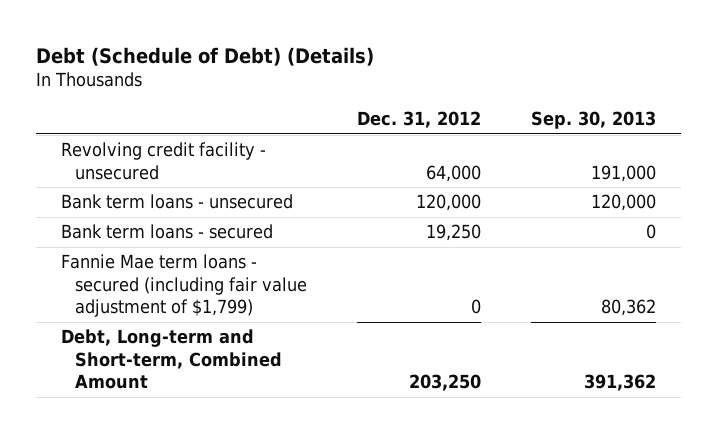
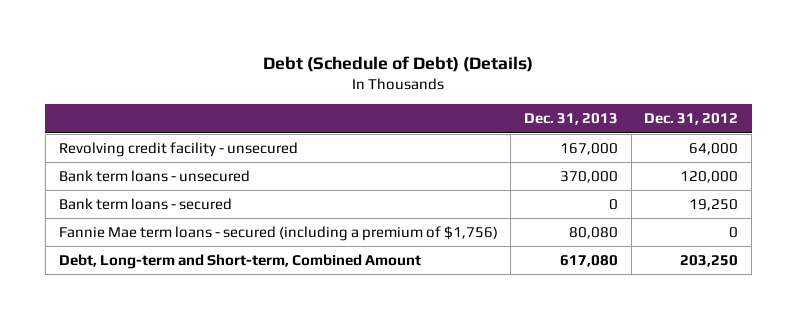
[531,111,657,130] Sep. 30, 2013 -> none
none -> [523,113,618,126] Dec. 31, 2013
[61,254,307,317] Fannie Mae term loans - secured (including fair value adjustment of $1,799) -> [58,226,498,242] Fannie Mae term loans - secured (including a premium of $1,756)

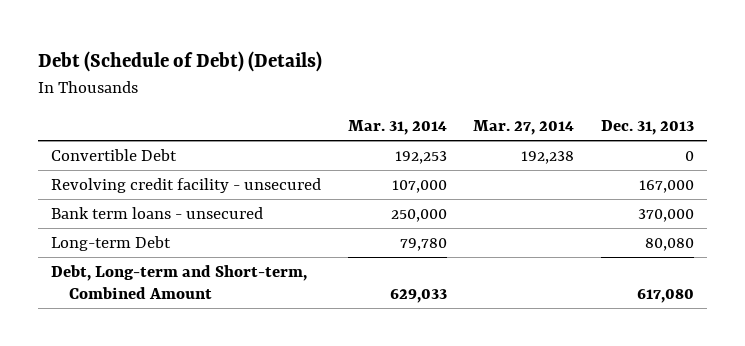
[644,113,739,126] Dec. 31, 2012 -> none
none -> [347,120,447,136] Mar. 31, 2014
none -> [473,120,575,136] Mar. 27, 2014
none -> [51,148,178,161] Convertible Debt
[58,198,232,211] Bank term loans - secured -> none
[58,226,498,242] Fannie Mae term loans - secured (including a premium of $1,756) -> [51,235,172,251] Long-term Debt

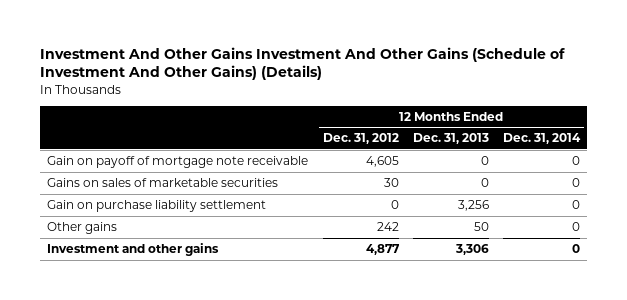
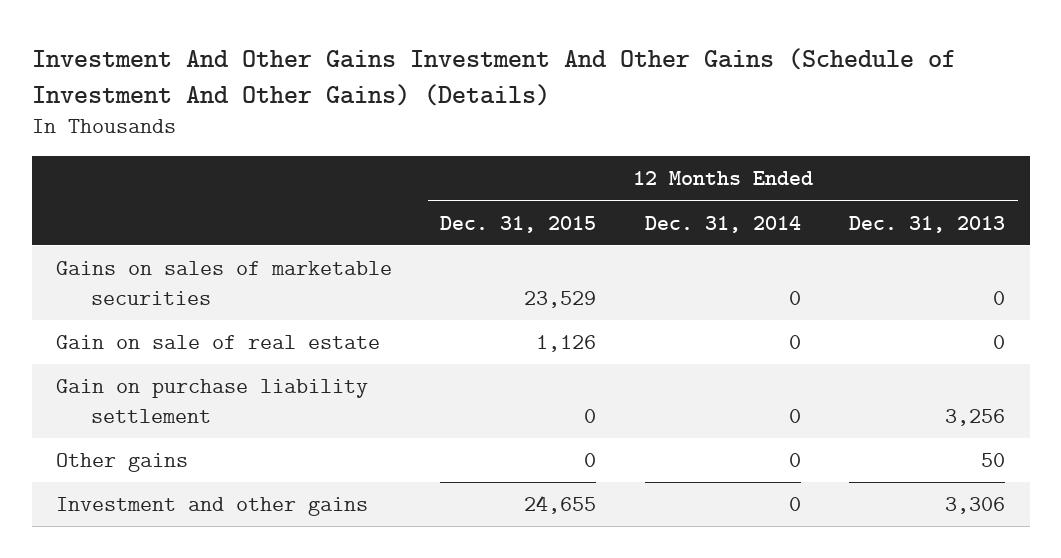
[322,133,399,145] Dec. 31, 2012 -> none
none -> [440,215,597,233] Dec. 31, 2015
[47,155,309,168] Gain on payoff of mortgage note receivable -> none
none -> [55,335,380,350] Gain on sale of real estate

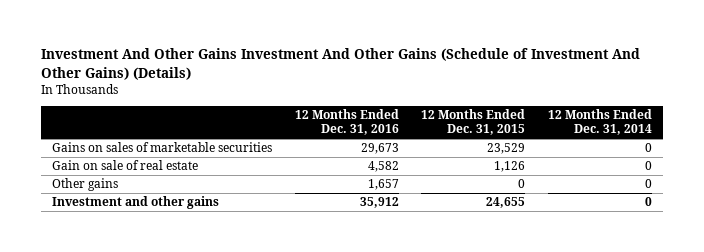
[849,215,1006,233] Dec. 31, 2013 -> none
none -> [294,109,399,136] 12 Months Ended Dec. 31, 2016
[55,379,368,423] Gain on purchase liability settlement -> none

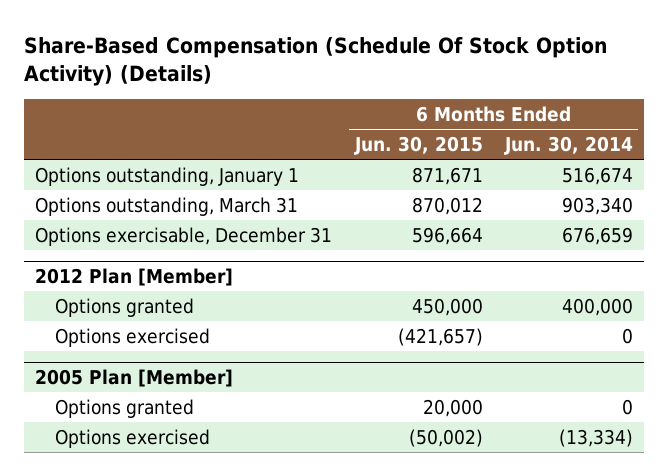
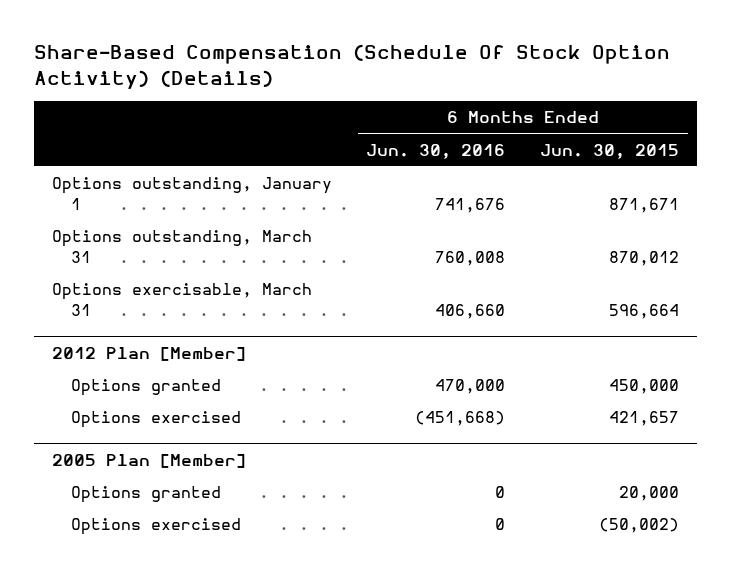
[503,135,633,155] Jun. 30, 2014 -> none
none -> [366,143,506,159] Jun. 30, 2016
[35,226,333,246] Options exercisable, December 31 -> [51,283,312,316] Options exercisable, March 31
[397,327,483,346] (421,657) -> [609,411,680,427] 421,657

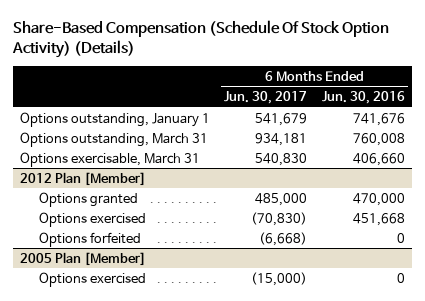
[540,143,680,159] Jun. 30, 2015 -> none
none -> [224,91,308,105] Jun. 30, 2017
[415,411,506,427] (451,668) -> [352,212,405,226] 451,668
none -> [38,231,141,247] Options forfeited
[71,486,222,504] Options granted -> none

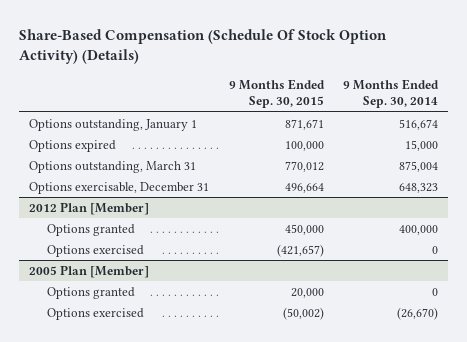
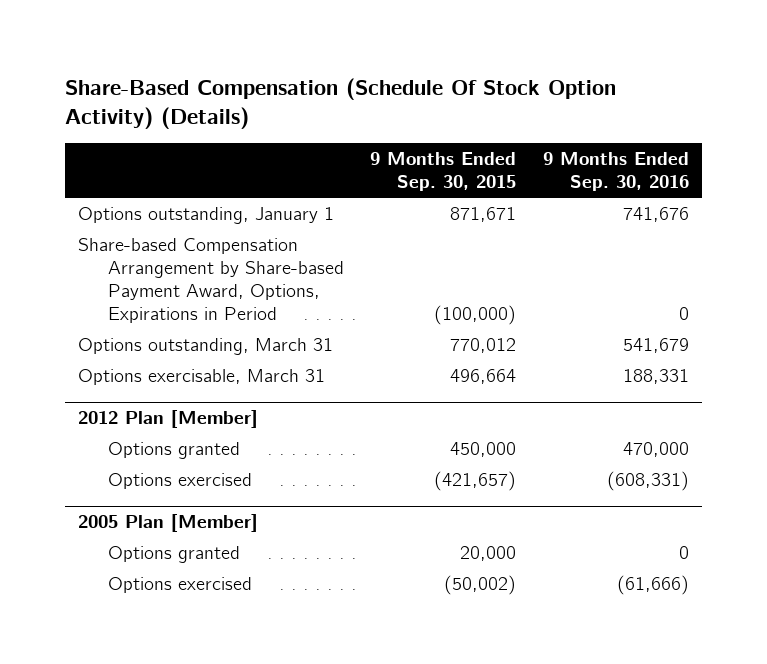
[342,78,439,109] 9 Months Ended Sep. 30, 2014 -> none
none -> [542,152,689,192] 9 Months Ended Sep. 30, 2016
[29,139,117,152] Options expired -> none
none -> [78,237,344,324] Share-based Compensation Arrangement by Share-based Payment Award, Options, Expirations in Period
[29,181,210,194] Options exercisable, December 31 -> [78,368,326,385] Options exercisable, March 31

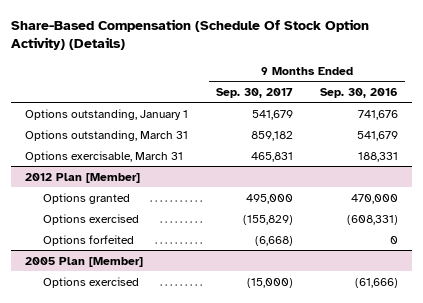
[370,152,517,192] 9 Months Ended Sep. 30, 2015 -> none
none -> [215,87,293,98] Sep. 30, 2017
[78,237,344,324] Share-based Compensation Arrangement by Share-based Payment Award, Options, Expirations in Period -> none
none -> [43,234,135,246] Options forfeited
[107,545,240,563] Options granted -> none

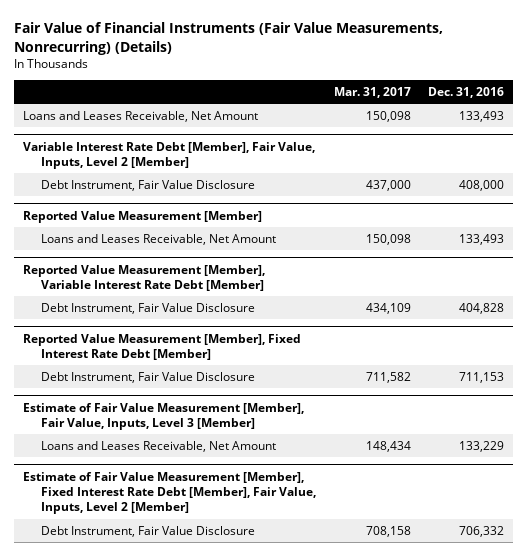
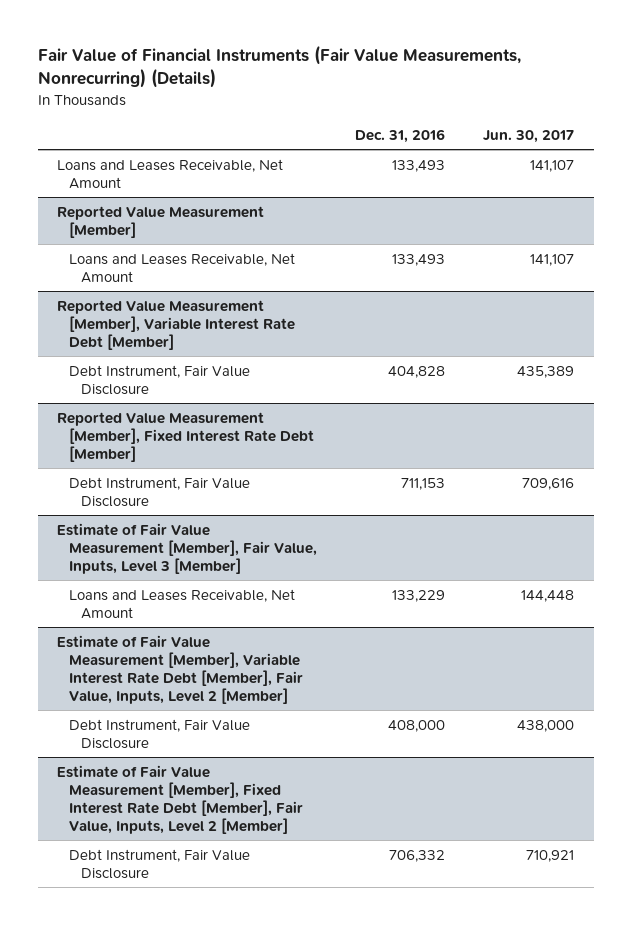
[333,86,411,98] Mar. 31, 2017 -> none
none -> [483,129,575,143] Jun. 30, 2017
[22,141,315,169] Variable Interest Rate Debt [Member], Fair Value, Inputs, Level 2 [Member] -> none
[41,179,256,191] Debt Instrument, Fair Value Disclosure -> none
none -> [57,634,304,704] Estimate of Fair Value Measurement [Member], Variable Interest Rate Debt [Member], Fair Value, Inputs, Level 2 [Member]
none -> [69,718,251,749] Debt Instrument, Fair Value Disclosure

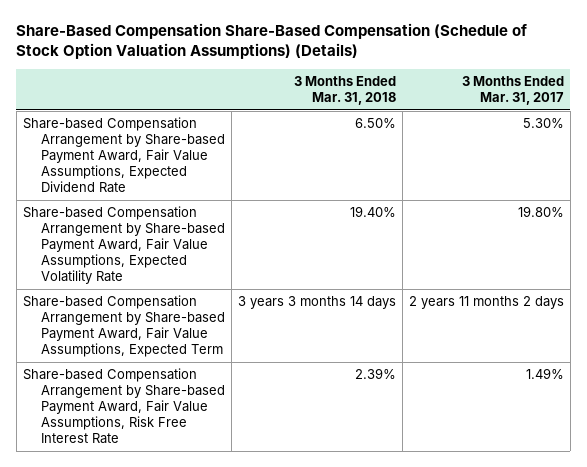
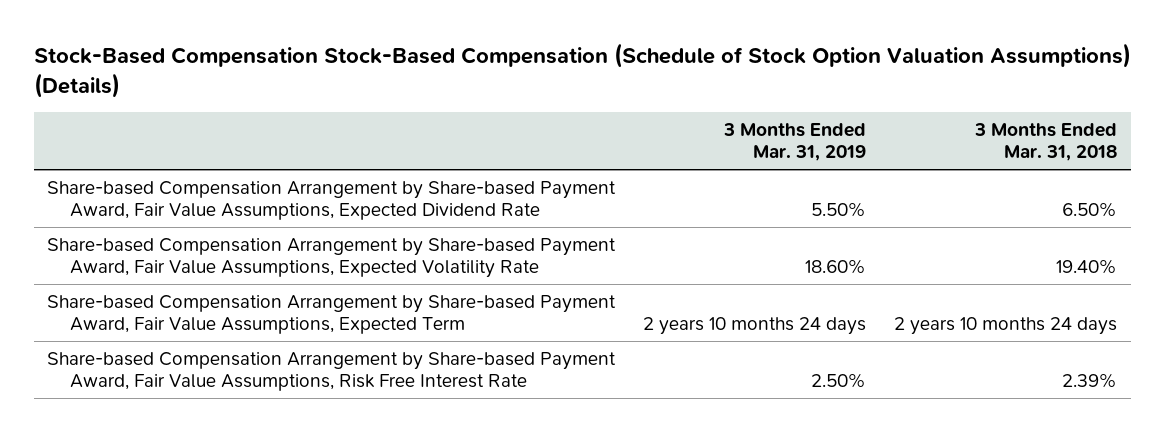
[16,23,528,60] Share-Based Compensation Share-Based Compensation (Schedule of Stock Option Valuation Assumptions) (Details) -> [33,43,1131,98] Stock-Based Compensation Stock-Based Compensation (Schedule of Stock Option Valuation Assumptions) (Details)
[461,75,564,105] 3 Months Ended Mar. 31, 2017 -> none
none -> [723,122,867,162] 3 Months Ended Mar. 31, 2019
[237,296,396,310] 3 years 3 months 14 days -> [894,317,1118,336] 2 years 10 months 24 days

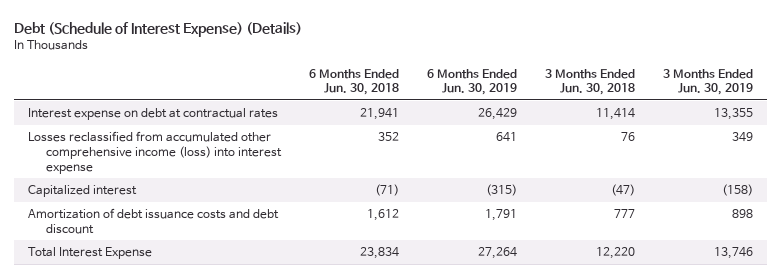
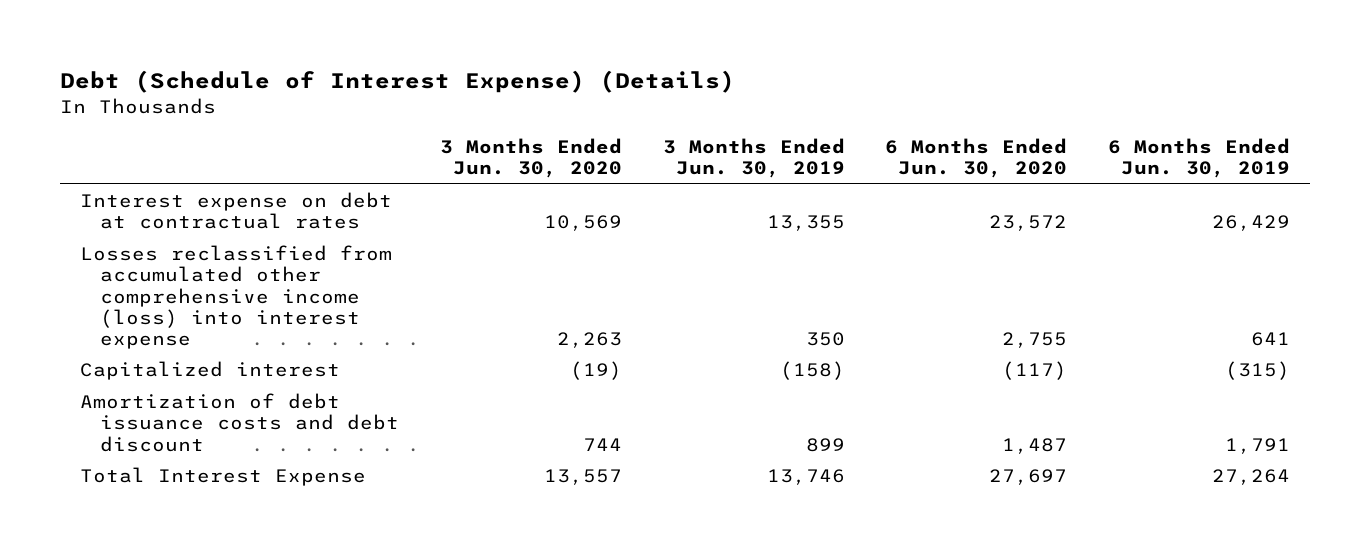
[308,68,399,96] 6 Months Ended Jun. 30, 2018 -> none
[544,68,635,96] 3 Months Ended Jun. 30, 2018 -> none
none -> [440,138,623,179] 3 Months Ended Jun. 30, 2020
none -> [885,138,1068,179] 6 Months Ended Jun. 30, 2020
[731,132,753,143] 349 -> [805,331,845,346] 350
[731,209,753,219] 898 -> [805,437,845,452] 899

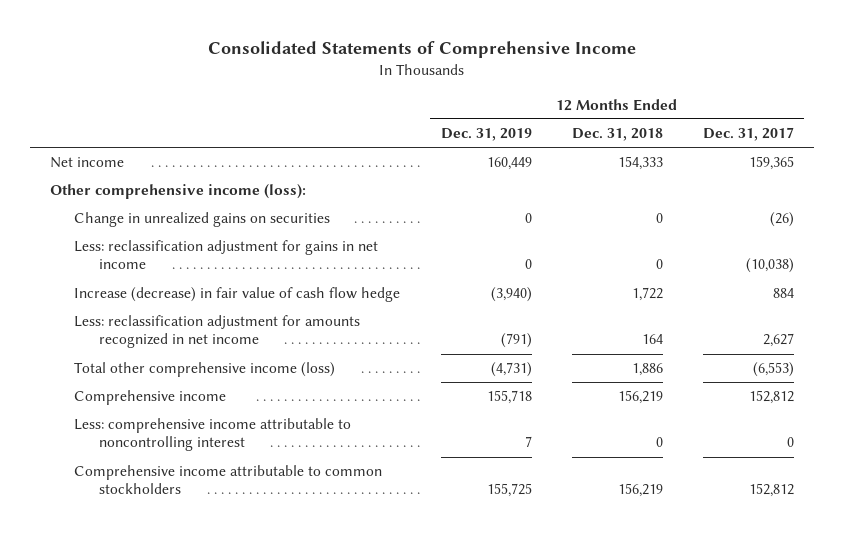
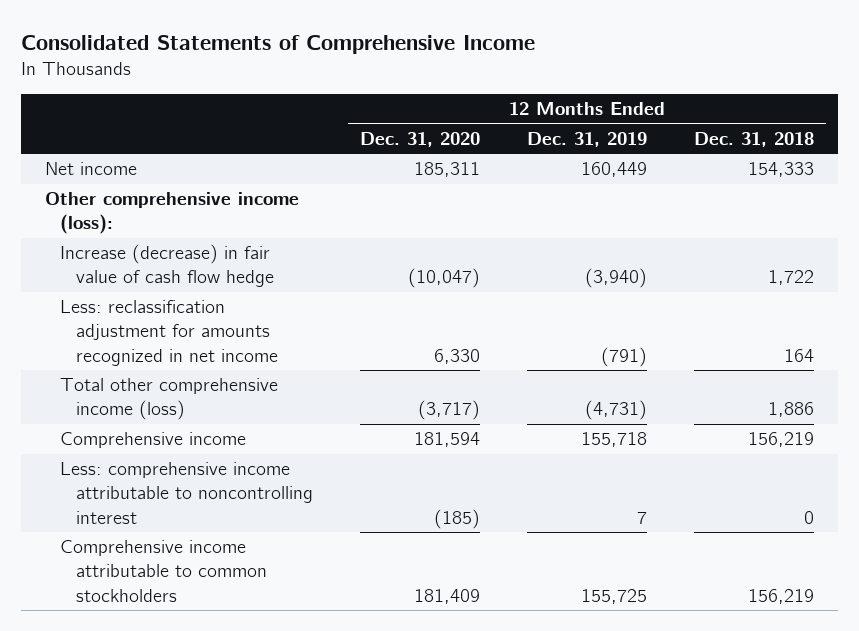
[703,126,795,141] Dec. 31, 2017 -> none
none -> [360,131,481,147] Dec. 31, 2020
[74,212,331,228] Change in unrealized gains on securities -> none
[74,240,379,270] Less: reclassification adjustment for gains in net income -> none

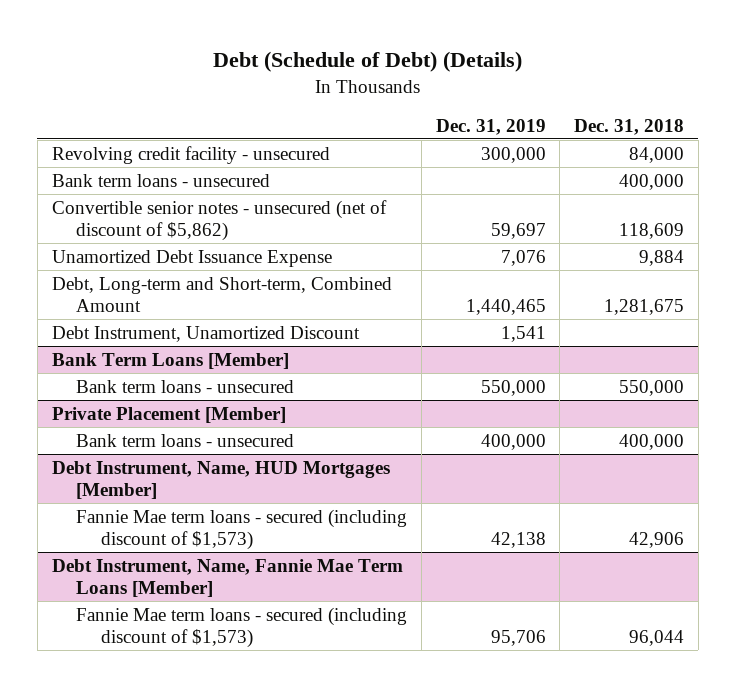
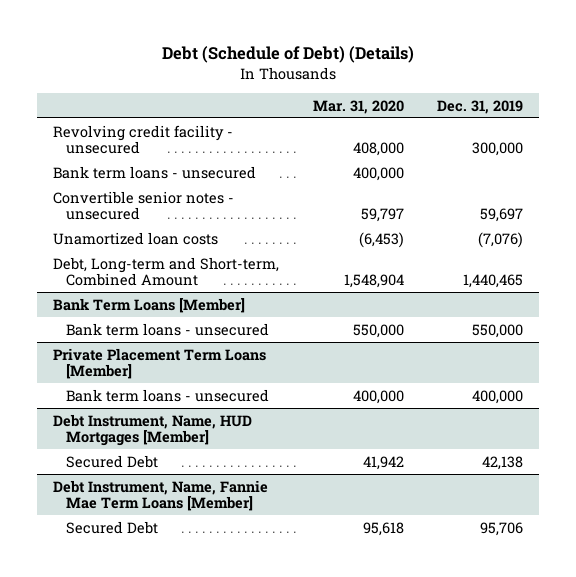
[574,118,685,135] Dec. 31, 2018 -> none
none -> [312,99,404,114] Mar. 31, 2020
[51,249,332,267] Unamortized Debt Issuance Expense -> none
[51,199,387,242] Convertible senior notes - unsecured (net of discount of $5,862) -> [53,190,235,221] Convertible senior notes - unsecured
none -> [53,231,219,245] Unamortized loan costs
[51,325,360,342] Debt Instrument, Unamortized Discount -> none
[51,406,286,423] Private Placement [Member] -> [53,347,267,380] Private Placement Term Loans [Member]
[76,508,408,551] Fannie Mae term loans - secured (including discount of $1,573) -> [65,454,158,468] Secured Debt
[76,606,408,649] Fannie Mae term loans - secured (including discount of $1,573) -> [65,520,158,534] Secured Debt

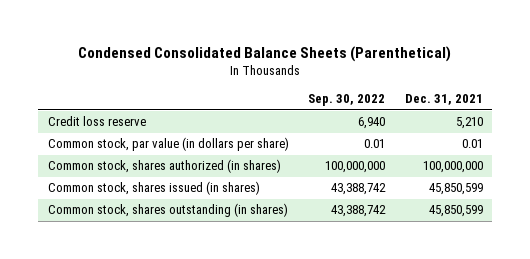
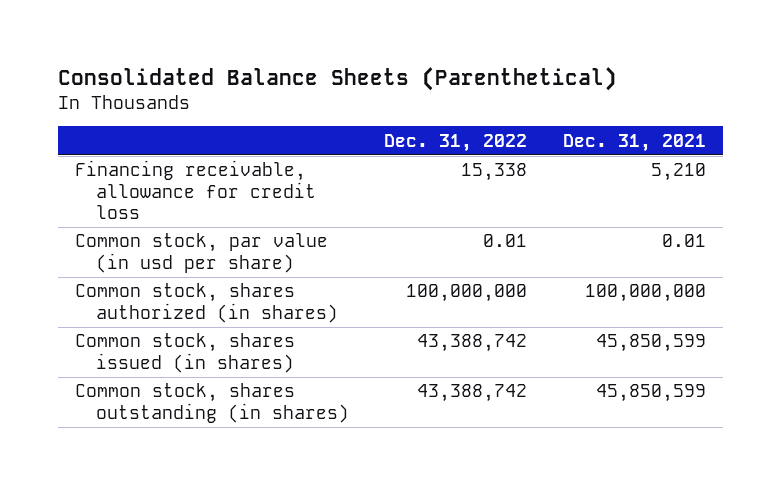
[78,45,452,62] Condensed Consolidated Balance Sheets (Parenthetical) -> [57,67,617,92] Consolidated Balance Sheets (Parenthetical)
[308,94,386,107] Sep. 30, 2022 -> none
none -> [384,133,528,152] Dec. 31, 2022
[47,116,146,127] Credit loss reserve -> [75,160,317,220] Financing receivable, allowance for credit loss
[47,137,289,152] Common stock, par value (in dollars per share) -> [75,233,329,273] Common stock, par value (in usd per share)

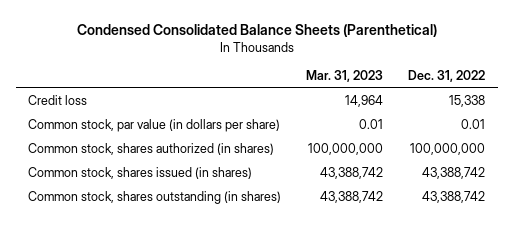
[57,67,617,92] Consolidated Balance Sheets (Parenthetical) -> [76,23,437,37] Condensed Consolidated Balance Sheets (Parenthetical)
[562,133,706,152] Dec. 31, 2021 -> none
none -> [306,70,384,83] Mar. 31, 2023
[75,160,317,220] Financing receivable, allowance for credit loss -> [28,95,88,106] Credit loss
[75,233,329,273] Common stock, par value (in usd per share) -> [28,119,281,133] Common stock, par value (in dollars per share)

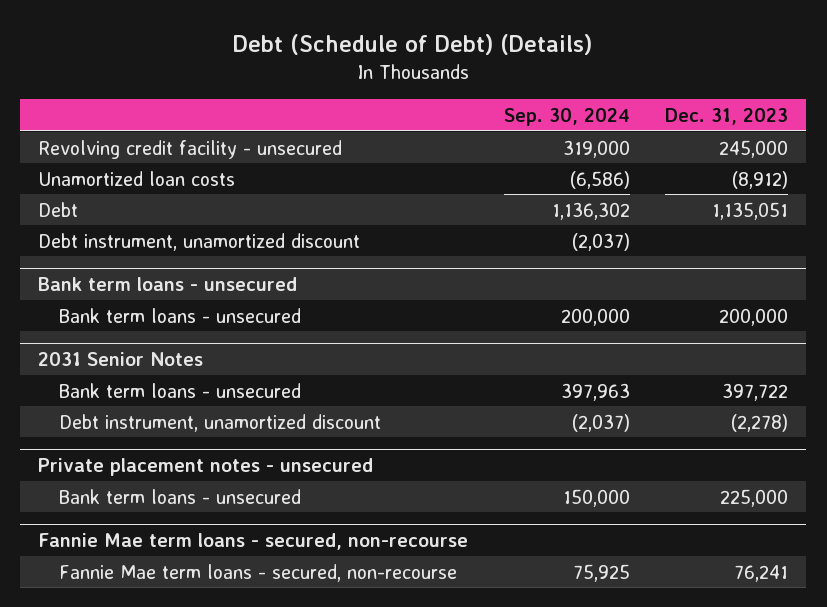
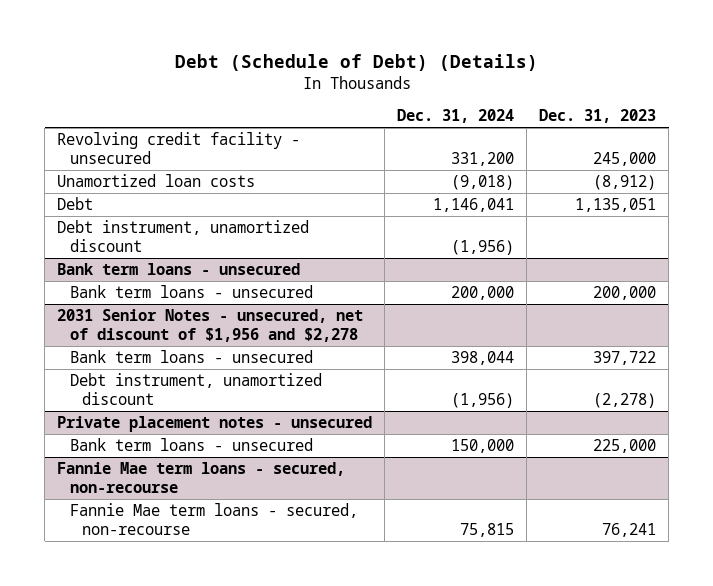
[503,107,630,126] Sep. 30, 2024 -> none
none -> [397,109,515,124] Dec. 31, 2024
[38,351,204,366] 2031 Senior Notes -> [57,308,364,342] 2031 Senior Notes - unsecured, net of discount of $1,956 and $2,278

